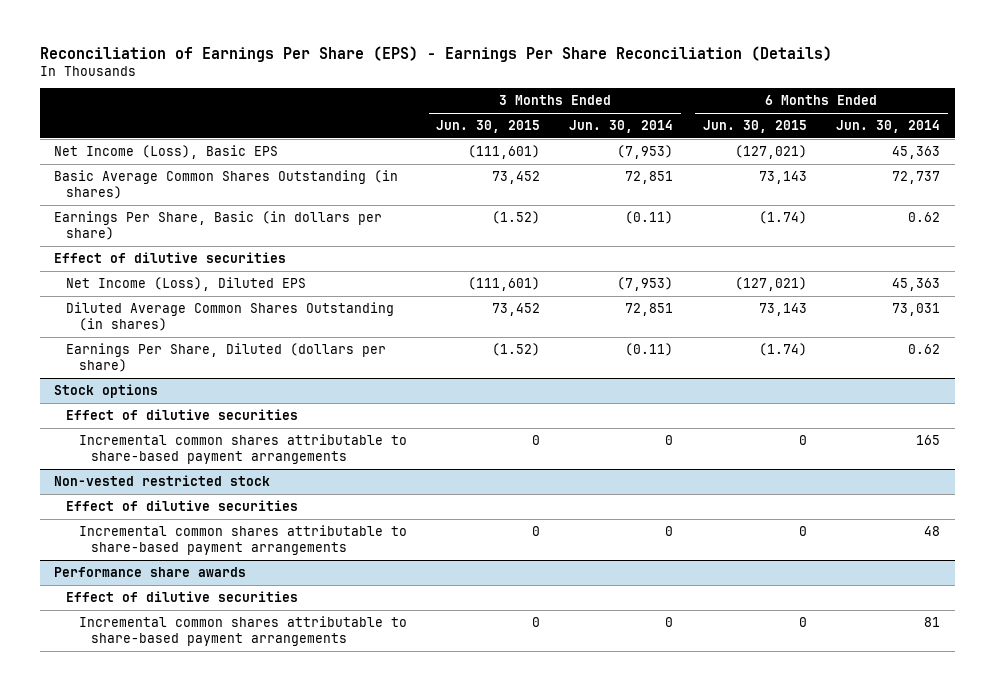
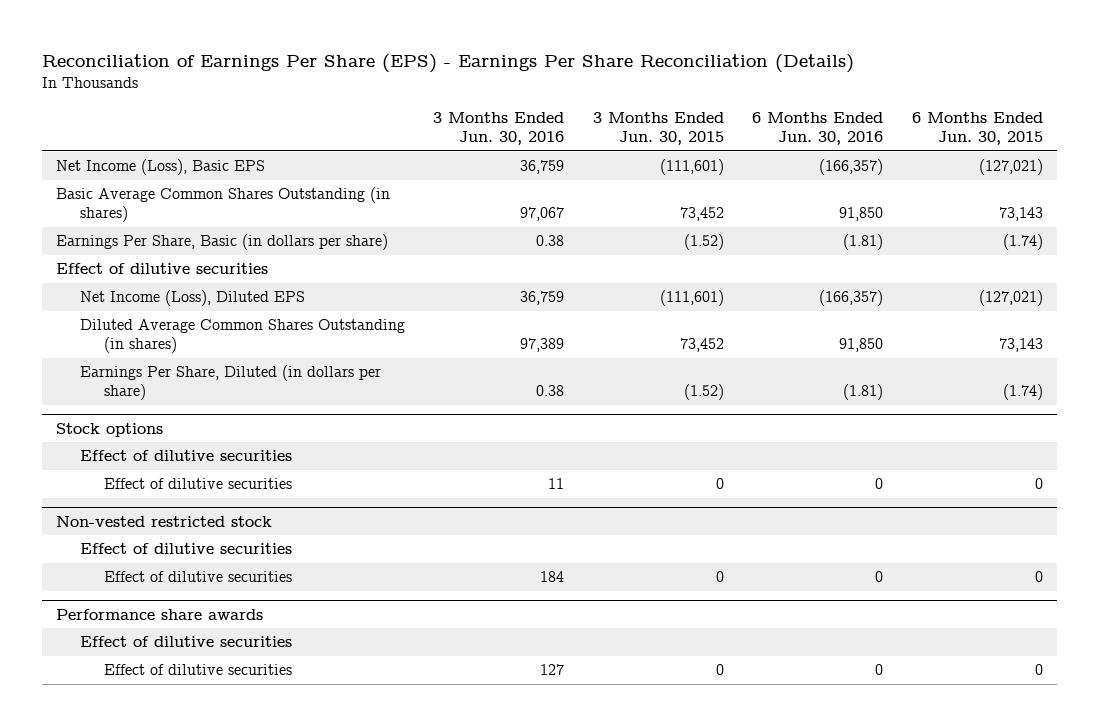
[569,119,674,133] Jun. 30, 2014 -> none
[836,119,941,133] Jun. 30, 2014 -> none
none -> [433,112,565,146] 3 Months Ended Jun. 30, 2016
none -> [752,112,884,146] 6 Months Ended Jun. 30, 2016
[66,342,387,372] Earnings Per Share, Diluted (dollars per share) -> [80,365,382,401] Earnings Per Share, Diluted (in dollars per share)
[78,433,407,464] Incremental common shares attributable to share-based payment arrangements -> [103,478,292,490] Effect of dilutive securities
[78,524,407,555] Incremental common shares attributable to share-based payment arrangements -> [103,571,292,583] Effect of dilutive securities
[78,615,407,646] Incremental common shares attributable to share-based payment arrangements -> [103,664,292,676] Effect of dilutive securities

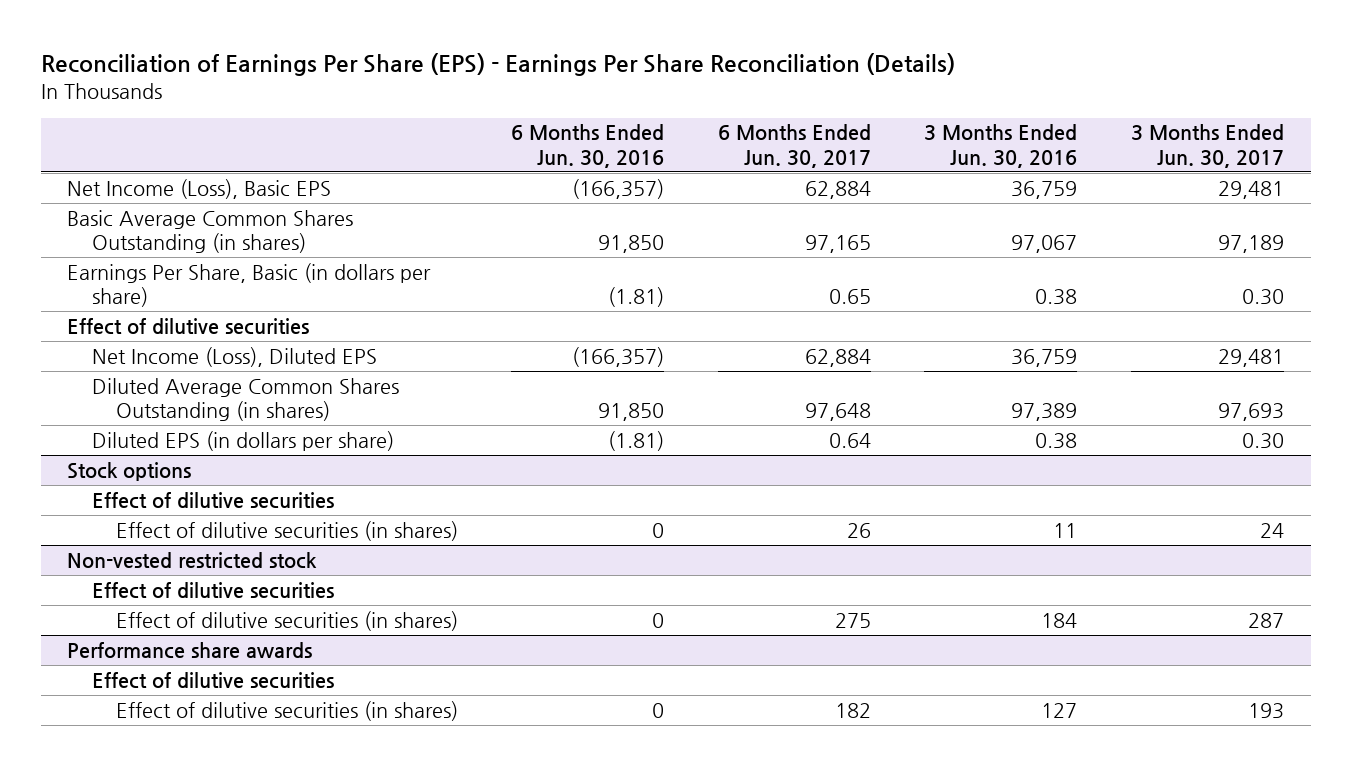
[592,112,724,146] 3 Months Ended Jun. 30, 2015 -> none
[911,112,1043,146] 6 Months Ended Jun. 30, 2015 -> none
none -> [717,124,871,168] 6 Months Ended Jun. 30, 2017
none -> [1130,124,1284,168] 3 Months Ended Jun. 30, 2017
[80,365,382,401] Earnings Per Share, Diluted (in dollars per share) -> [91,430,394,451] Diluted EPS (in dollars per share)
[103,478,292,490] Effect of dilutive securities -> [115,520,458,541] Effect of dilutive securities (in shares)
[103,571,292,583] Effect of dilutive securities -> [115,610,458,631] Effect of dilutive securities (in shares)
[103,664,292,676] Effect of dilutive securities -> [115,700,458,721] Effect of dilutive securities (in shares)

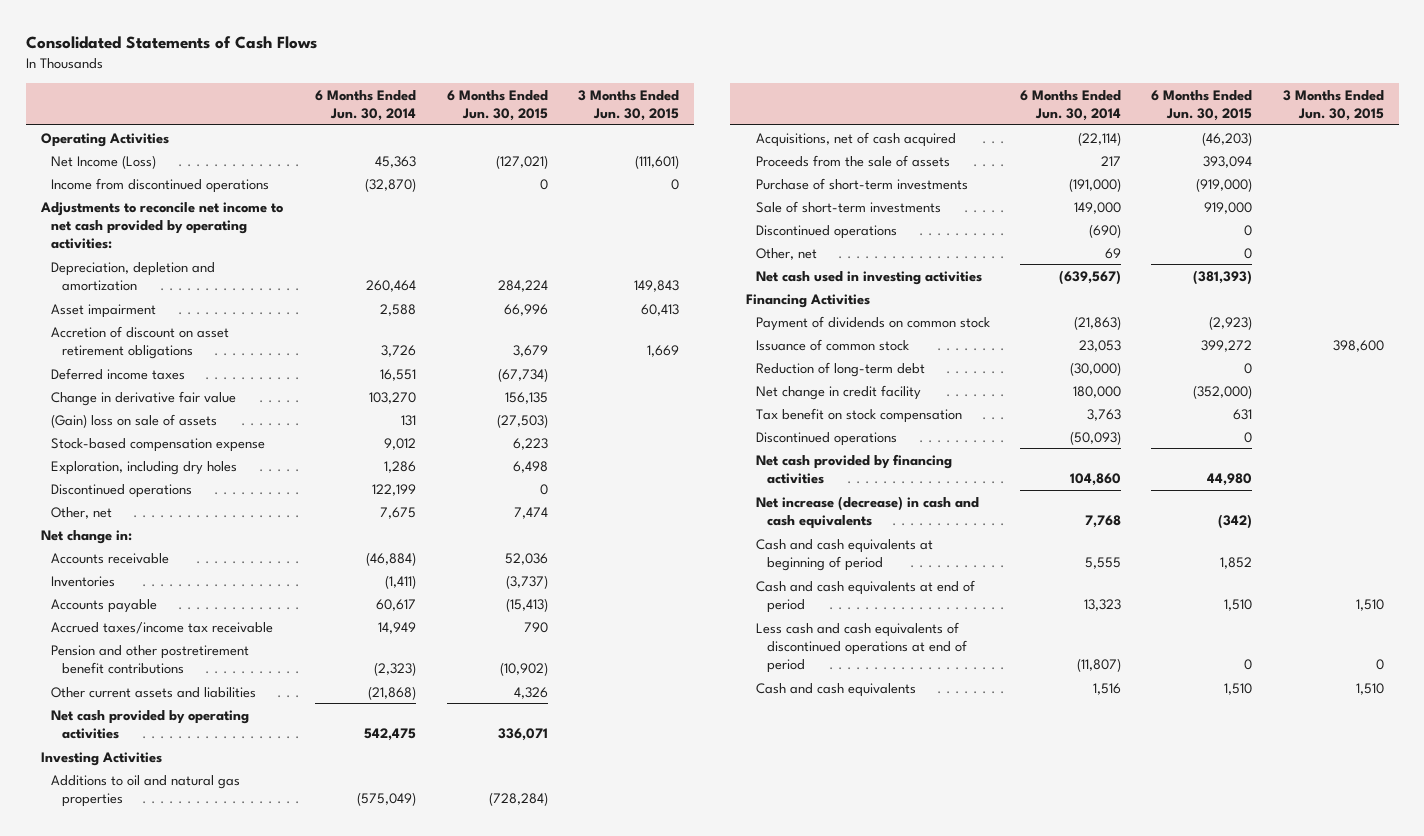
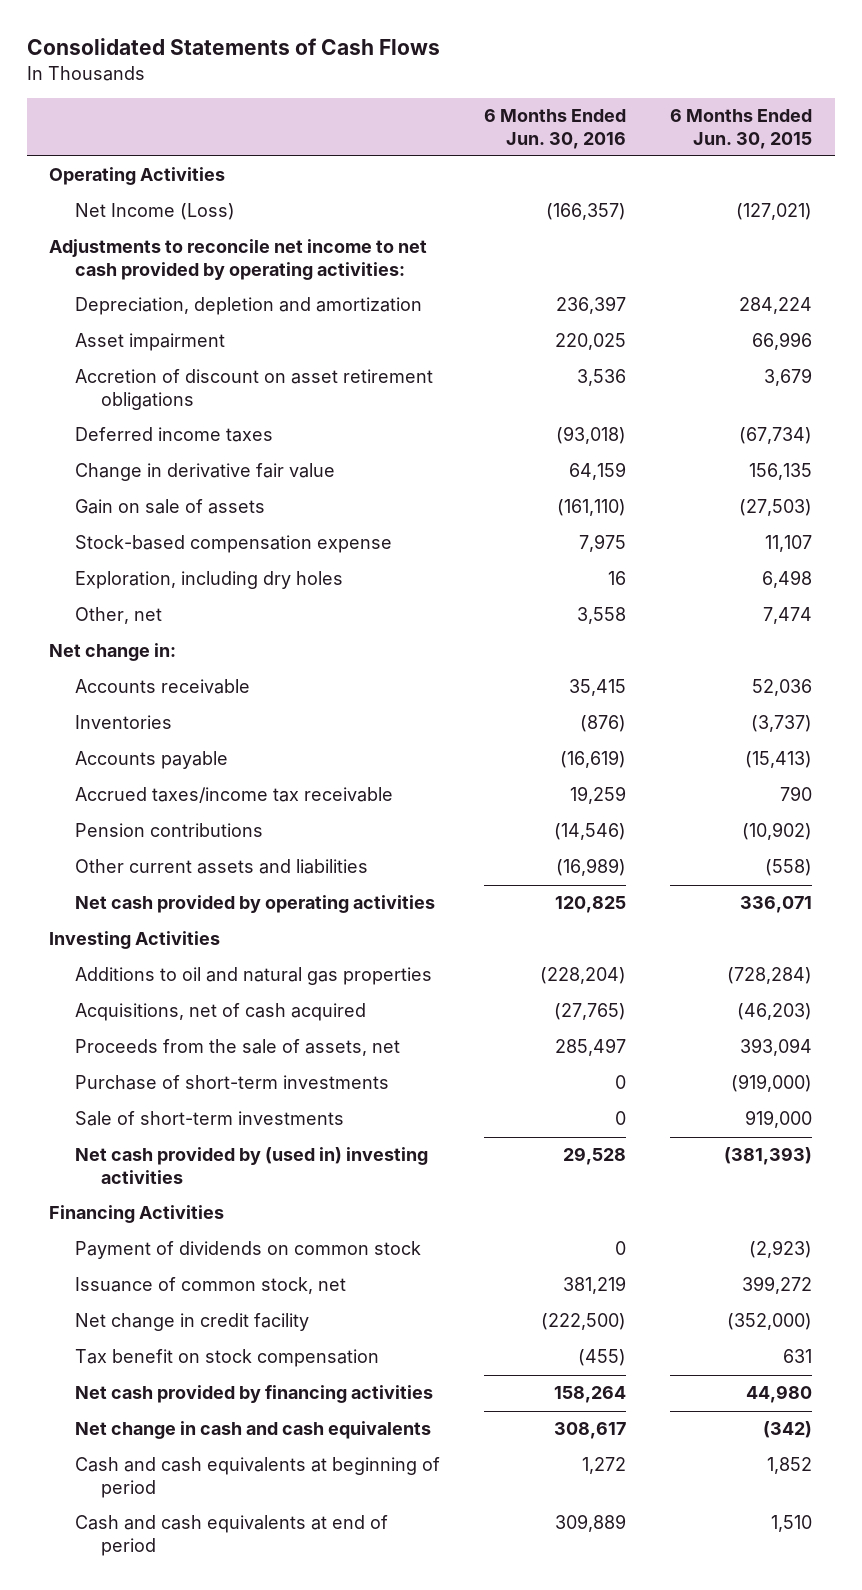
[315,89,417,121] 6 Months Ended Jun. 30, 2014 -> none
[577,89,679,121] 3 Months Ended Jun. 30, 2015 -> none
none -> [484,109,627,149] 6 Months Ended Jun. 30, 2016
[51,177,270,193] Income from discontinued operations -> none
[51,413,218,428] (Gain) loss on sale of assets -> [75,499,266,515] Gain on sale of assets
[512,437,548,450] 6,223 -> [765,535,813,553] 11,107
[51,483,193,498] Discontinued operations -> none
[51,644,250,674] Pension and other postretirement benefit contributions -> [75,823,264,838] Pension contributions
[513,686,548,699] 4,326 -> [765,859,813,877] (558)
[756,154,951,167] Proceeds from the sale of assets -> [75,1039,401,1057] Proceeds from the sale of assets, net
[756,224,898,239] Discontinued operations -> none
[756,247,818,260] Other, net -> none
[756,270,983,285] Net cash used in investing activities -> [75,1147,429,1184] Net cash provided by (used in) investing activities
[756,361,926,377] Reduction of long-term debt -> none
[756,338,910,351] Issuance of common stock -> [75,1277,347,1295] Issuance of common stock, net
[756,431,898,446] Discontinued operations -> none
[756,495,980,529] Net increase (decrease) in cash and cash equivalents -> [75,1421,432,1440] Net change in cash and cash equivalents
[756,621,968,674] Less cash and cash equivalents of discontinued operations at end of period -> none
[756,682,917,697] Cash and cash equivalents -> none

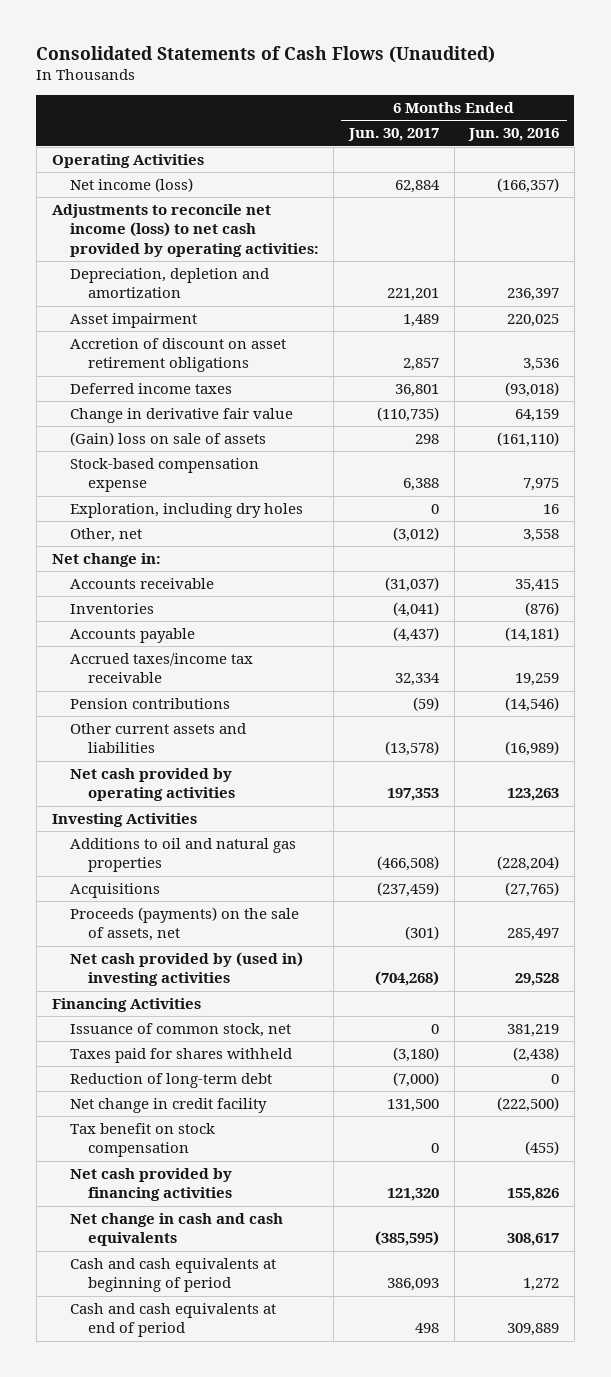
[27,38,441,56] Consolidated Statements of Cash Flows -> [36,45,496,63] Consolidated Statements of Cash Flows (Unaudited)
[670,109,813,149] 6 Months Ended Jun. 30, 2015 -> none
none -> [347,128,439,142] Jun. 30, 2017
[75,203,236,221] Net Income (Loss) -> [69,178,193,193] Net income (loss)
[49,239,428,280] Adjustments to reconcile net income to net cash provided by operating activities: -> [51,204,319,257] Adjustments to reconcile net income (loss) to net cash provided by operating activities:
[75,499,266,515] Gain on sale of assets -> [69,432,266,447] (Gain) loss on sale of assets
[560,750,627,769] (16,619) -> [505,627,560,643] (14,181)
[555,896,627,914] 120,825 -> [507,788,560,802] 123,263
[75,1075,390,1091] Purchase of short-term investments -> none
[75,1111,345,1127] Sale of short-term investments -> none
[75,1003,367,1022] Acquisitions, net of cash acquired -> [69,883,160,899] Acquisitions
[75,1039,401,1057] Proceeds from the sale of assets, net -> [69,907,299,942] Proceeds (payments) on the sale of assets, net
[75,1241,422,1260] Payment of dividends on common stock -> none
none -> [69,1048,292,1064] Taxes paid for shares withheld
none -> [69,1073,272,1089] Reduction of long-term debt
[554,1386,627,1404] 158,264 -> [507,1188,560,1202] 155,826

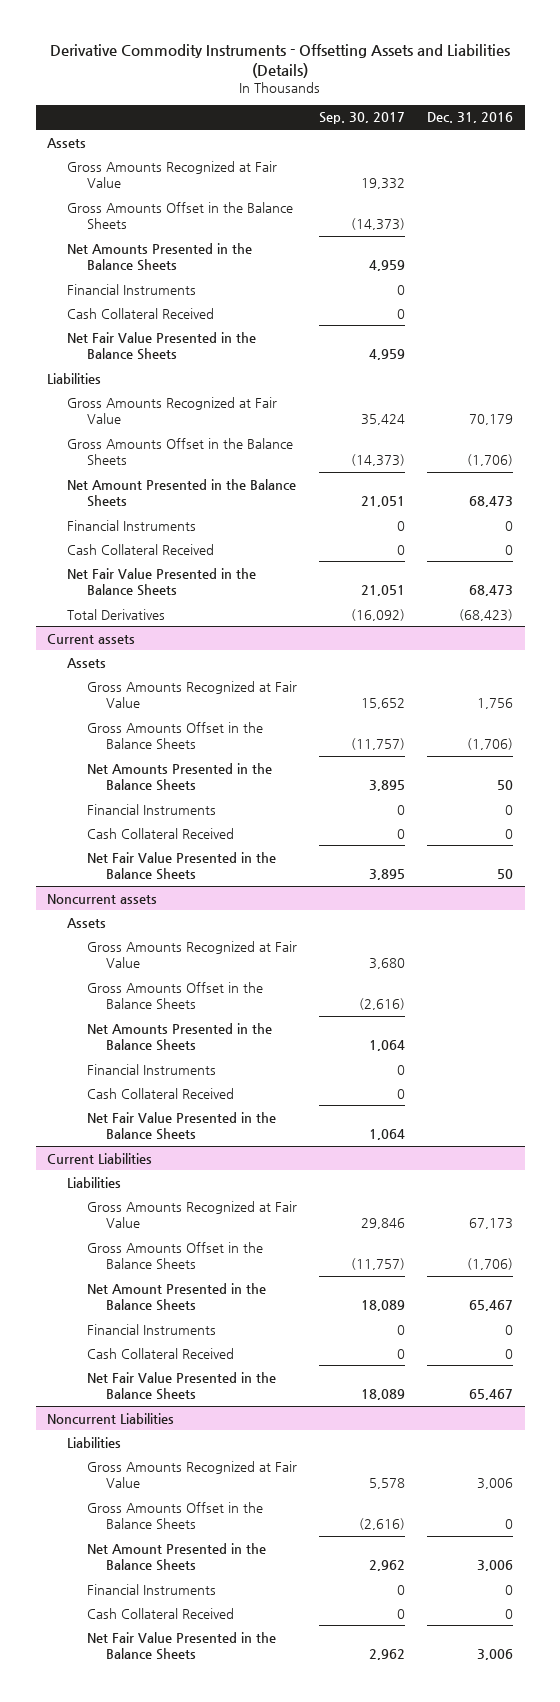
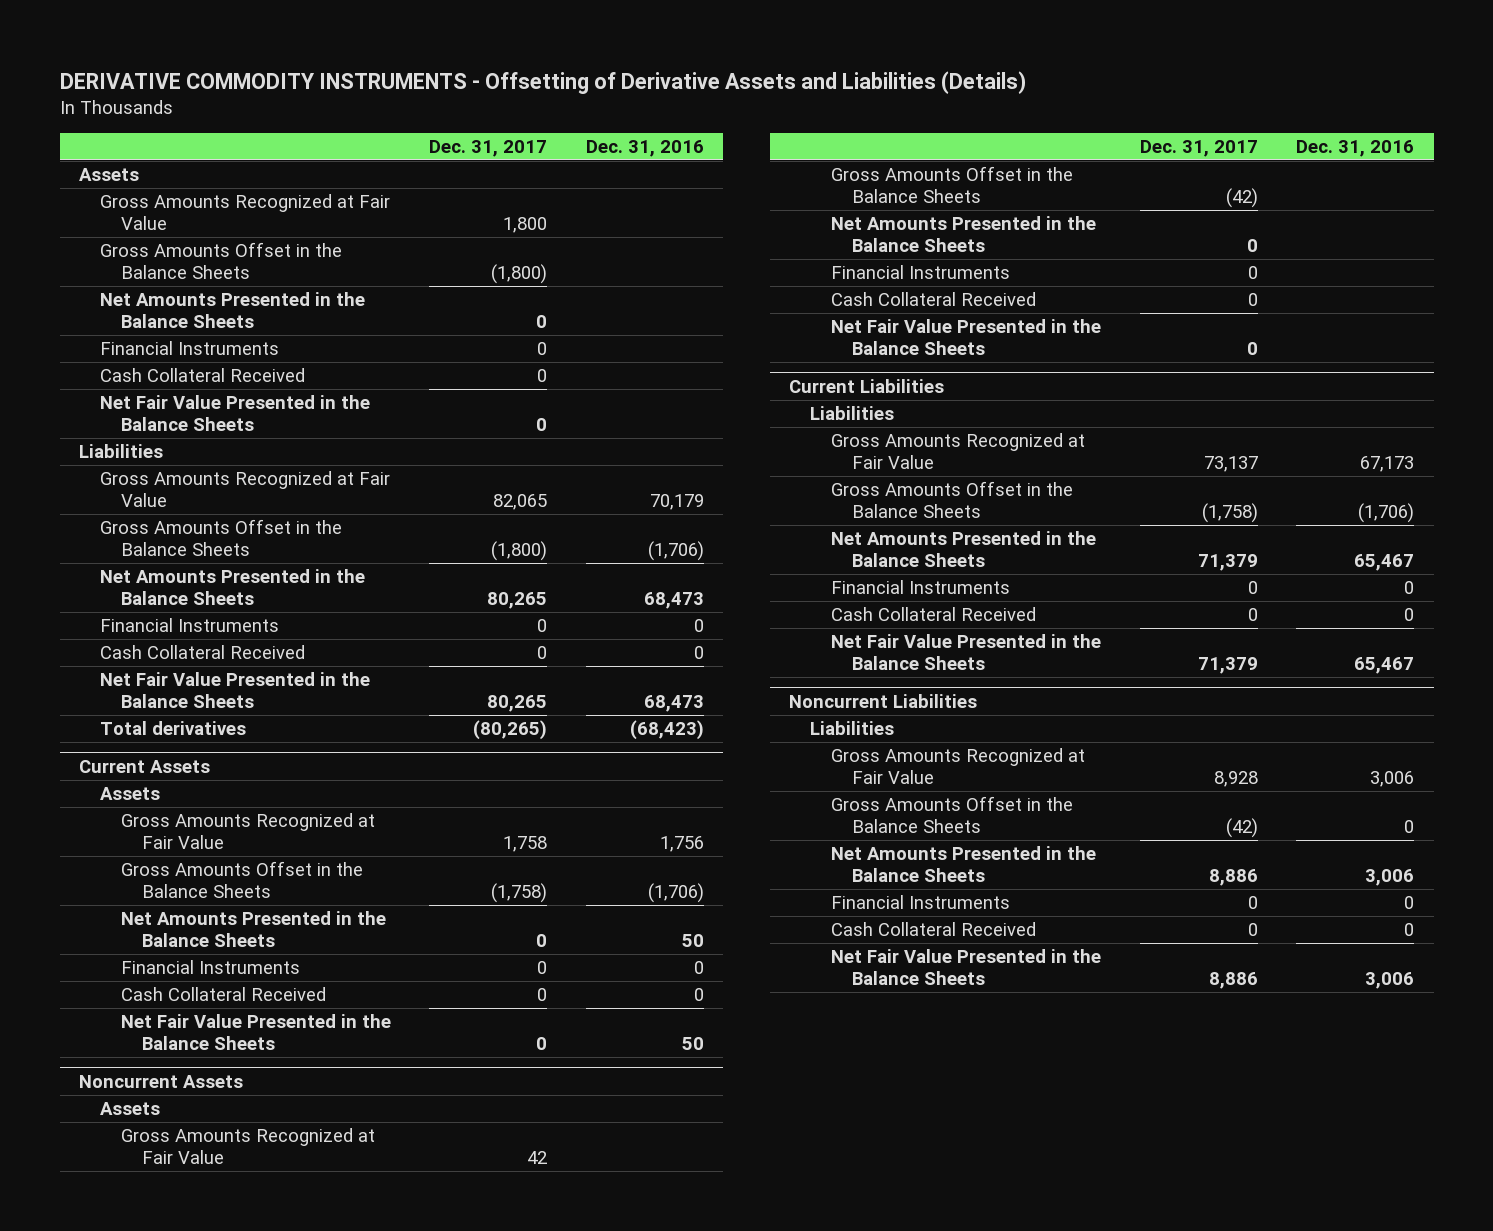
[50,44,511,79] Derivative Commodity Instruments - Offsetting Assets and Liabilities (Details) -> [59,70,1026,94] DERIVATIVE COMMODITY INSTRUMENTS - Offsetting of Derivative Assets and Liabilities (Details)
[318,112,405,125] Sep. 30, 2017 -> none
none -> [429,140,548,158] Dec. 31, 2017
[66,478,296,507] Net Amount Presented in the Balance Sheets -> [99,569,365,605] Net Amounts Presented in the Balance Sheets
[66,608,165,620] Total Derivatives -> [99,721,246,736] Total derivatives
[47,633,136,644] Current assets -> [78,760,210,774] Current Assets
[47,893,158,904] Noncurrent assets -> [78,1075,243,1089] Noncurrent Assets
[86,1282,266,1311] Net Amount Presented in the Balance Sheets -> [831,531,1097,567] Net Amounts Presented in the Balance Sheets
[86,1542,266,1571] Net Amount Presented in the Balance Sheets -> [831,846,1097,882] Net Amounts Presented in the Balance Sheets

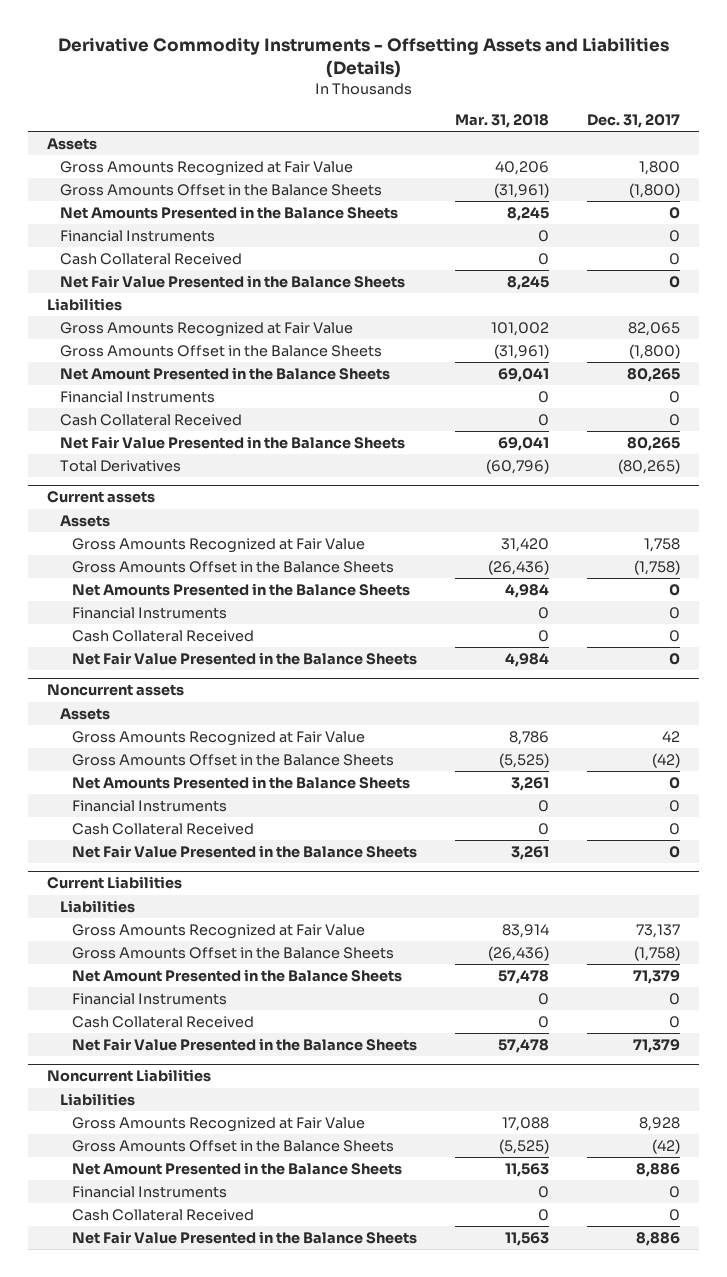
[59,70,1026,94] DERIVATIVE COMMODITY INSTRUMENTS - Offsetting of Derivative Assets and Liabilities (Details) -> [57,37,669,78] Derivative Commodity Instruments - Offsetting Assets and Liabilities (Details)
[585,140,704,158] Dec. 31, 2016 -> none
none -> [455,114,550,129] Mar. 31, 2018
[99,569,365,605] Net Amounts Presented in the Balance Sheets -> [59,366,390,380] Net Amount Presented in the Balance Sheets
[99,721,246,736] Total derivatives -> [59,459,181,472] Total Derivatives
[78,760,210,774] Current Assets -> [47,491,156,504] Current assets
[78,1075,243,1089] Noncurrent Assets -> [47,684,185,697] Noncurrent assets
[831,531,1097,567] Net Amounts Presented in the Balance Sheets -> [72,968,403,982] Net Amount Presented in the Balance Sheets
[831,846,1097,882] Net Amounts Presented in the Balance Sheets -> [72,1161,403,1175] Net Amount Presented in the Balance Sheets

